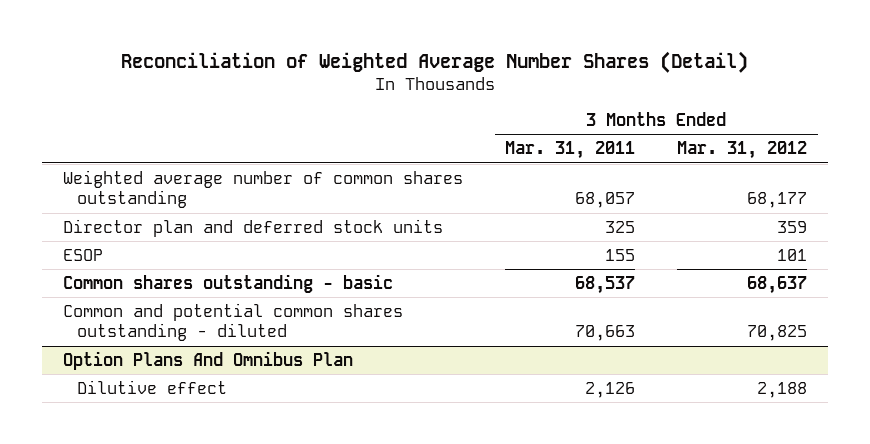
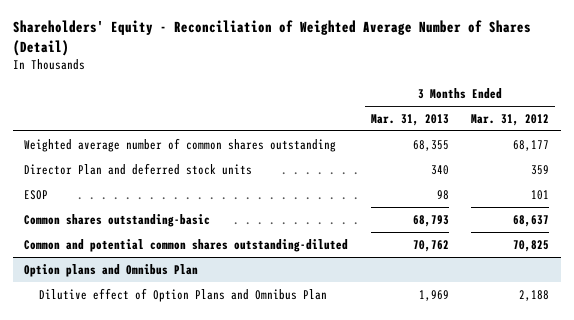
[121,50,749,73] Reconciliation of Weighted Average Number Shares (Detail) -> [12,20,531,56] Shareholders' Equity - Reconciliation of Weighted Average Number of Shares (Detail)
[505,141,636,160] Mar. 31, 2011 -> none
none -> [370,113,449,126] Mar. 31, 2013
[63,218,444,237] Director plan and deferred stock units -> [24,162,253,175] Director Plan and deferred stock units
[63,273,394,293] Common shares outstanding - basic -> [24,213,211,227] Common shares outstanding-basic
[63,302,404,342] Common and potential common shares outstanding - diluted -> [24,238,349,252] Common and potential common shares outstanding-diluted
[63,350,354,370] Option Plans And Omnibus Plan -> [24,263,199,277] Option plans and Omnibus Plan
[77,379,228,394] Dilutive effect -> [39,287,328,302] Dilutive effect of Option Plans and Omnibus Plan

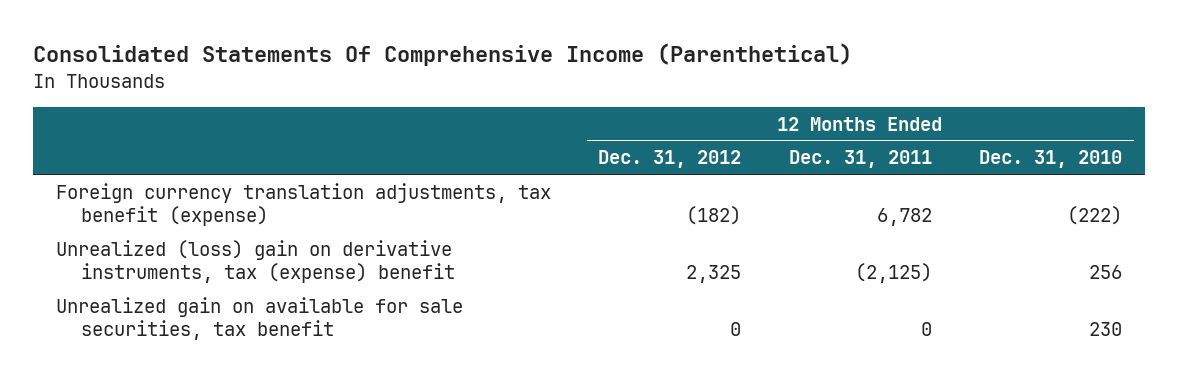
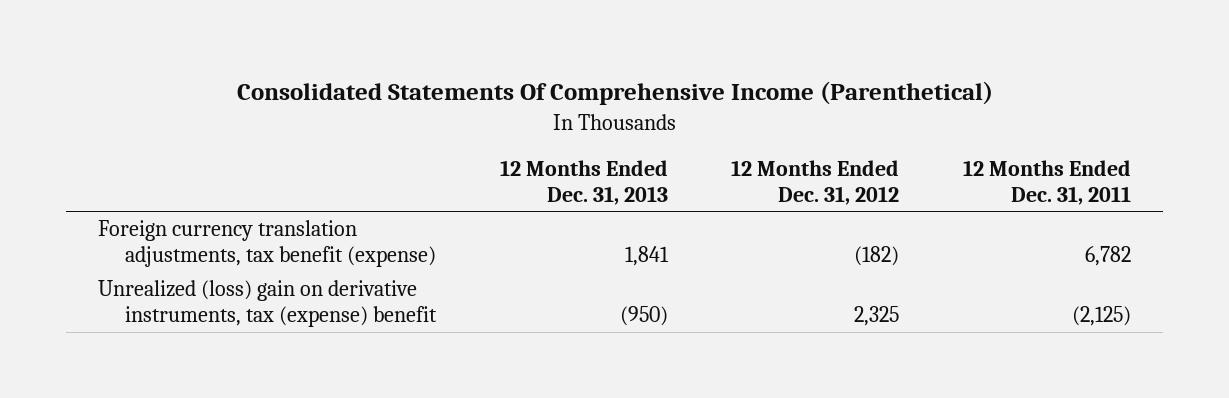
[978,150,1122,169] Dec. 31, 2010 -> none
none -> [499,159,668,205] 12 Months Ended Dec. 31, 2013
[56,296,464,341] Unrealized gain on available for sale securities, tax benefit -> none

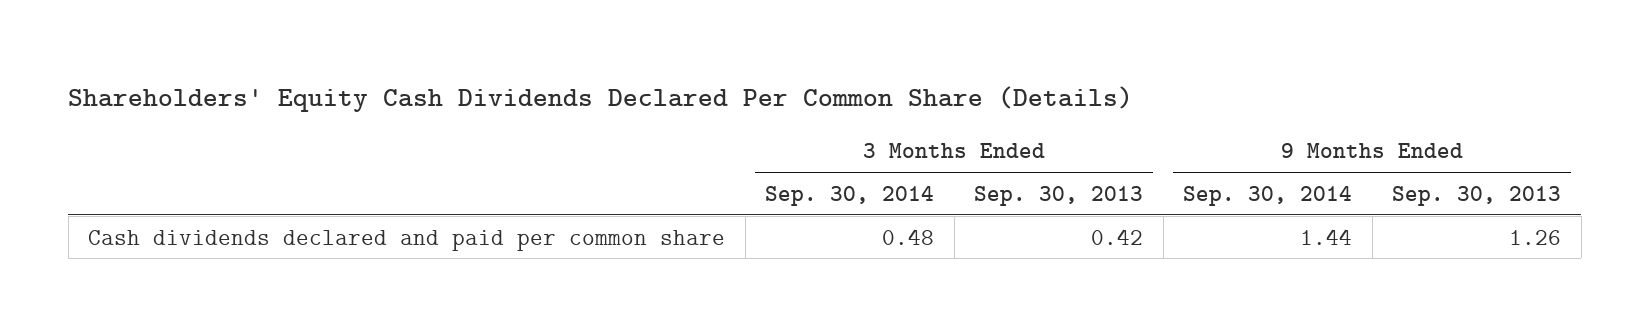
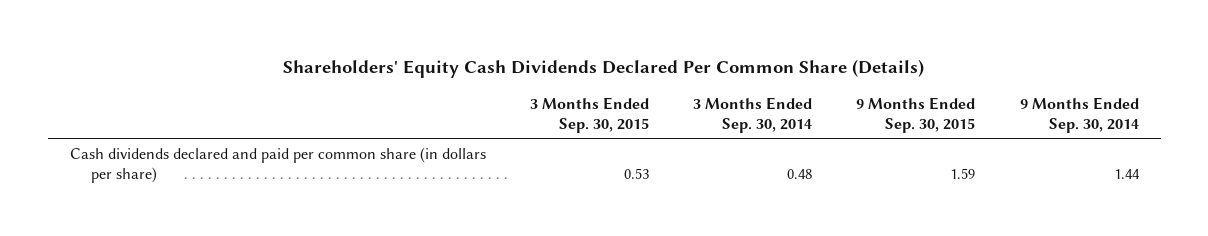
[974,185,1144,206] Sep. 30, 2013 -> none
[1392,185,1562,206] Sep. 30, 2013 -> none
none -> [530,96,650,134] 3 Months Ended Sep. 30, 2015
none -> [856,96,976,134] 9 Months Ended Sep. 30, 2015
[88,229,726,251] Cash dividends declared and paid per common share -> [69,146,486,184] Cash dividends declared and paid per common share (in dollars per share)

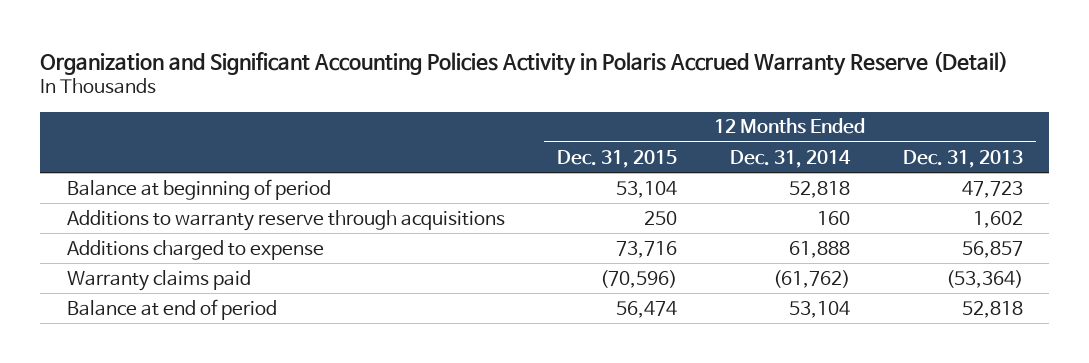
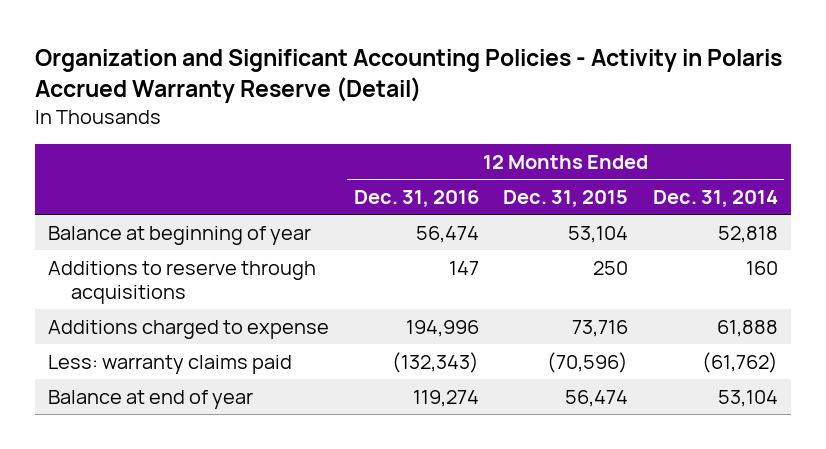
[40,50,1009,76] Organization and Significant Accounting Policies Activity in Polaris Accrued Warranty Reserve (Detail) -> [35,49,783,104] Organization and Significant Accounting Policies - Activity in Polaris Accrued Warranty Reserve (Detail)
[902,149,1023,168] Dec. 31, 2013 -> none
none -> [353,190,479,208] Dec. 31, 2016
[66,178,331,200] Balance at beginning of period -> [47,225,311,245] Balance at beginning of year
[66,209,505,231] Additions to warranty reserve through acquisitions -> [47,260,316,304] Additions to reserve through acquisitions
[66,269,251,291] Warranty claims paid -> [47,354,292,374] Less: warranty claims paid
[66,298,277,320] Balance at end of period -> [47,389,253,409] Balance at end of year

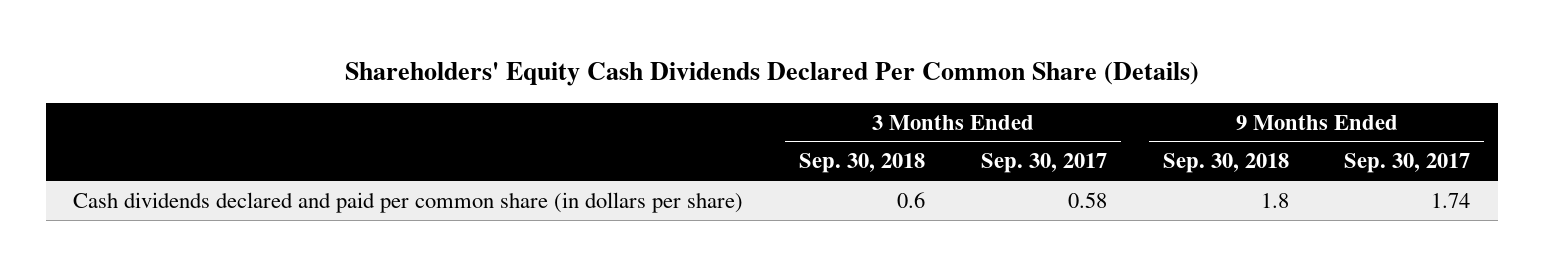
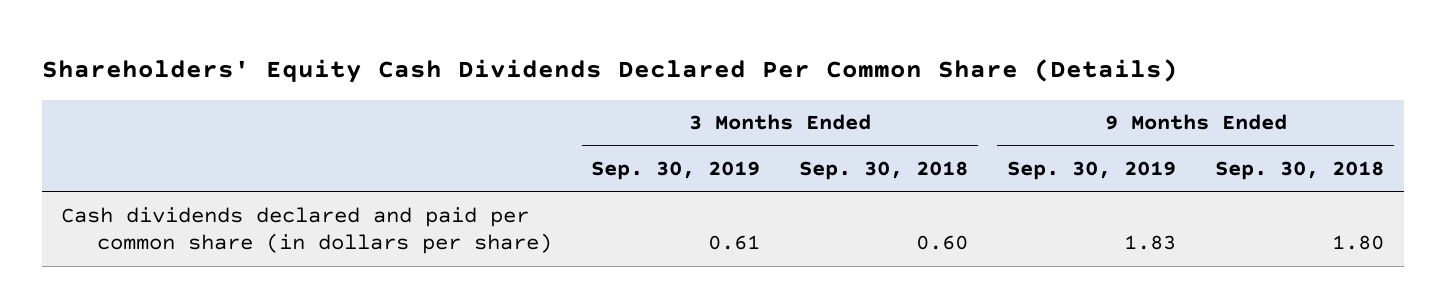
[980,153,1107,174] Sep. 30, 2017 -> none
[1344,153,1471,174] Sep. 30, 2017 -> none
none -> [591,160,761,180] Sep. 30, 2019
none -> [1007,160,1177,180] Sep. 30, 2019
[897,191,926,208] 0.6 -> [916,235,969,251] 0.60
[1260,192,1289,208] 1.8 -> [1332,235,1385,251] 1.80

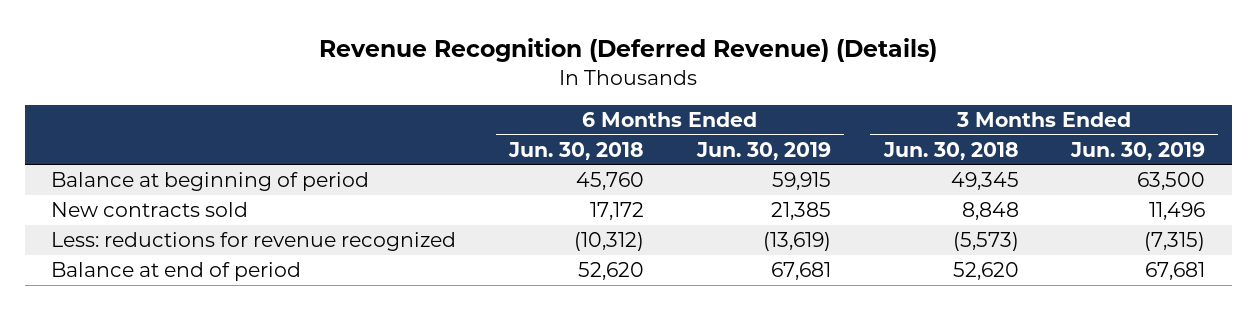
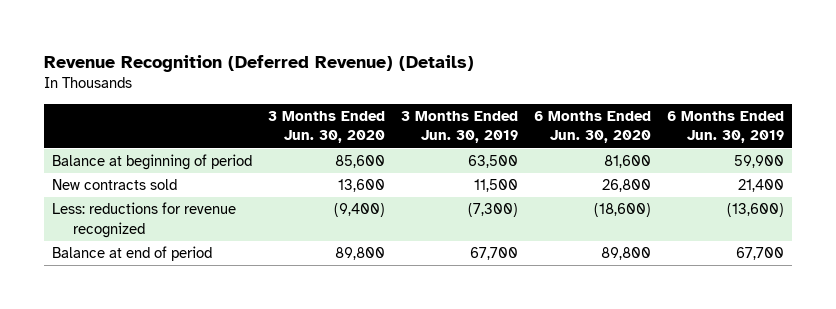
[508,141,645,160] Jun. 30, 2018 -> none
[882,141,1019,160] Jun. 30, 2018 -> none
none -> [268,111,386,144] 3 Months Ended Jun. 30, 2020
none -> [534,111,652,144] 6 Months Ended Jun. 30, 2020
[771,171,831,190] 59,915 -> [733,155,784,169] 59,900
[770,201,831,220] 21,385 -> [737,179,784,193] 21,400
[1149,201,1206,220] 11,496 -> [474,179,519,193] 11,500
[762,231,831,251] (13,619) -> [726,203,784,218] (13,600)
[1144,231,1206,251] (7,315) -> [468,203,519,218] (7,300)
[770,261,831,280] 67,681 -> [735,247,784,261] 67,700
[1145,261,1206,280] 67,681 -> [470,247,519,261] 67,700

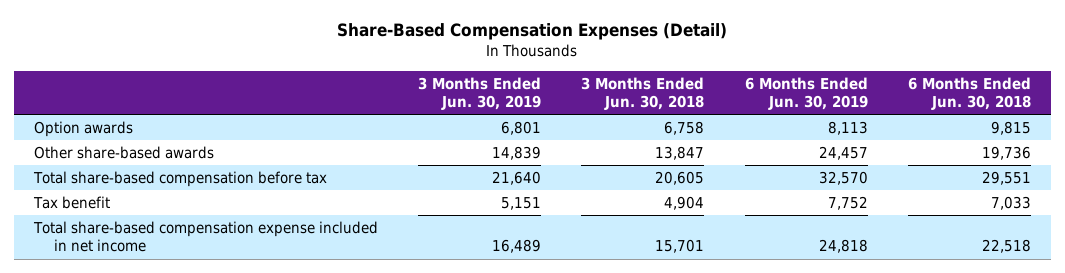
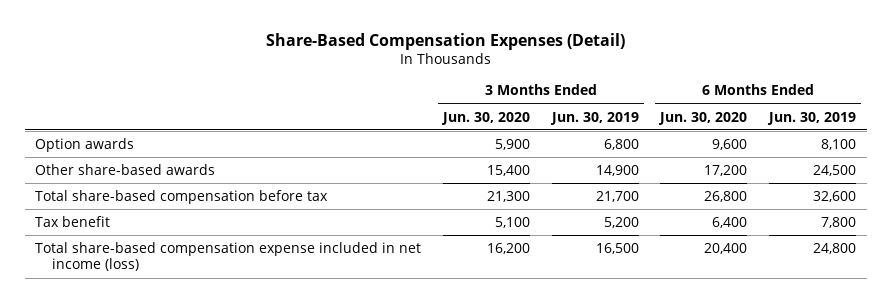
[581,76,705,111] 3 Months Ended Jun. 30, 2018 -> none
[907,76,1031,111] 6 Months Ended Jun. 30, 2018 -> none
none -> [440,111,530,125] Jun. 30, 2020
none -> [658,111,748,125] Jun. 30, 2020
[501,120,542,135] 6,801 -> [603,138,639,150] 6,800
[827,120,868,135] 8,113 -> [820,138,856,150] 8,100
[492,145,542,160] 14,839 -> [595,164,639,176] 14,900
[818,145,868,160] 24,457 -> [812,164,856,176] 24,500
[492,170,542,185] 21,640 -> [595,190,639,202] 21,700
[818,170,868,185] 32,570 -> [812,190,856,202] 32,600
[501,196,542,210] 5,151 -> [603,216,639,228] 5,200
[827,195,868,210] 7,752 -> [820,216,856,228] 7,800
[32,220,378,253] Total share-based compensation expense included in net income -> [35,241,422,272] Total share-based compensation expense included in net income (loss)
[492,239,542,254] 16,489 -> [595,242,639,254] 16,500
[818,239,868,254] 24,818 -> [812,242,856,254] 24,800

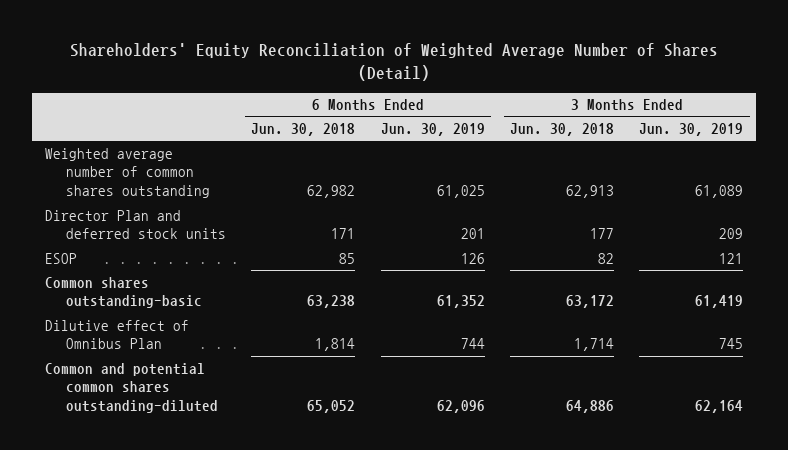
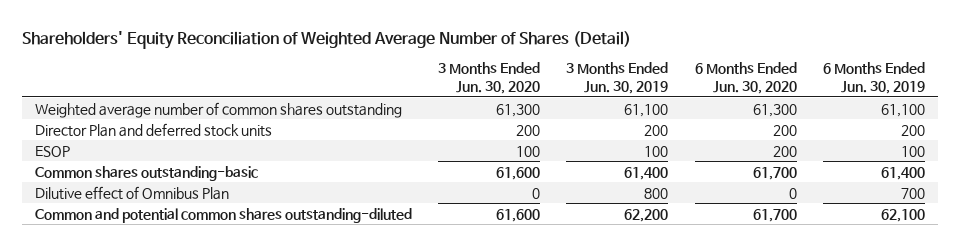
[251,122,356,136] Jun. 30, 2018 -> none
[509,122,614,136] Jun. 30, 2018 -> none
none -> [438,62,541,95] 3 Months Ended Jun. 30, 2020
none -> [694,62,797,95] 6 Months Ended Jun. 30, 2020
[436,185,485,199] 61,025 -> [880,103,925,117] 61,100
[695,185,744,199] 61,089 -> [624,103,669,117] 61,100
[460,228,485,240] 201 -> [900,124,925,136] 200
[719,228,744,240] 209 -> [644,124,669,136] 200
[460,252,485,264] 126 -> [900,145,925,157] 100
[719,252,744,264] 121 -> [644,145,669,157] 100
[436,295,485,309] 61,352 -> [880,166,925,180] 61,400
[695,295,744,309] 61,419 -> [624,166,669,180] 61,400
[460,338,485,350] 744 -> [900,187,925,199] 700
[719,338,744,350] 745 -> [644,187,669,199] 800
[436,400,485,414] 62,096 -> [880,208,925,222] 62,100
[695,400,744,414] 62,164 -> [624,208,669,222] 62,200

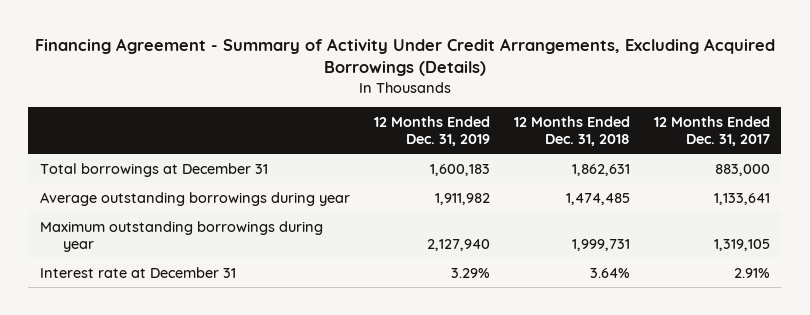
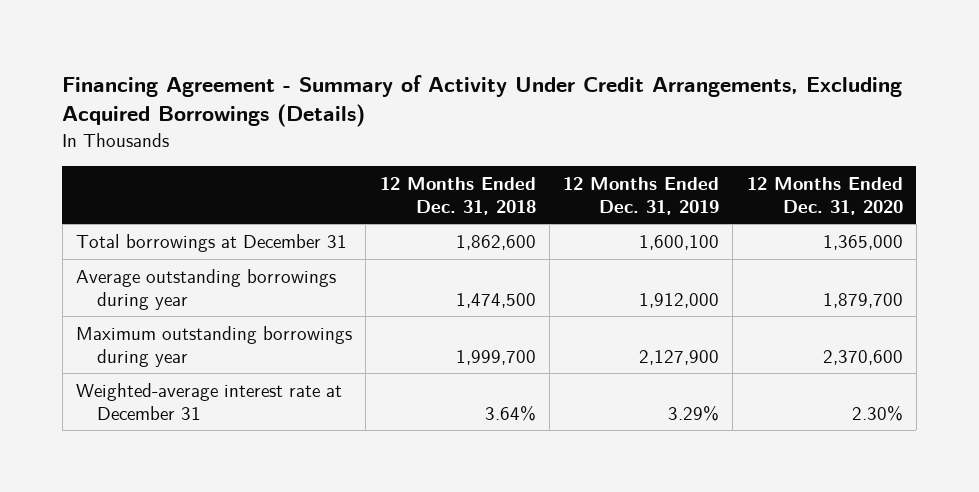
[653,115,770,147] 12 Months Ended Dec. 31, 2017 -> none
none -> [746,177,903,215] 12 Months Ended Dec. 31, 2020
[429,163,490,176] 1,600,183 -> [639,235,720,251] 1,600,100
[571,163,630,176] 1,862,631 -> [455,235,536,251] 1,862,600
[434,192,490,205] 1,911,982 -> [639,292,720,308] 1,912,000
[565,192,630,205] 1,474,485 -> [455,292,536,308] 1,474,500
[426,239,490,252] 2,127,940 -> [639,349,720,365] 2,127,900
[571,239,630,252] 1,999,731 -> [455,349,536,365] 1,999,700
[40,266,237,278] Interest rate at December 31 -> [76,383,343,420] Weighted-average interest rate at December 31

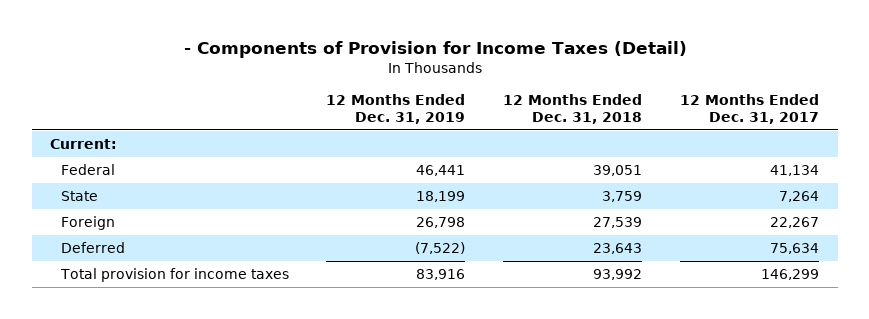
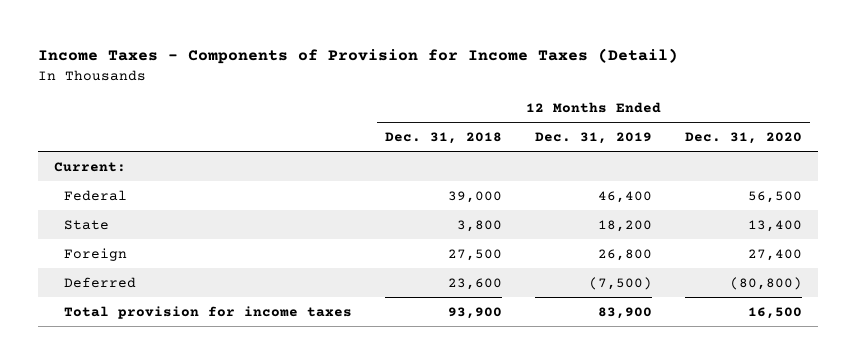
[183,40,687,58] - Components of Provision for Income Taxes (Detail) -> [37,48,678,65] Income Taxes - Components of Provision for Income Taxes (Detail)
[679,94,819,125] 12 Months Ended Dec. 31, 2017 -> none
none -> [684,132,802,145] Dec. 31, 2020
[416,165,466,177] 46,441 -> [598,190,653,203] 46,400
[593,165,643,177] 39,051 -> [448,190,503,203] 39,000
[416,191,466,203] 18,199 -> [598,219,653,232] 18,200
[602,191,643,203] 3,759 -> [457,219,503,232] 3,800
[416,217,466,229] 26,798 -> [598,248,653,261] 26,800
[593,217,643,229] 27,539 -> [448,248,503,261] 27,500
[415,242,466,255] (7,522) -> [589,276,653,290] (7,500)
[593,243,643,255] 23,643 -> [448,277,503,290] 23,600
[416,269,466,281] 83,916 -> [598,306,653,319] 83,900
[593,269,643,281] 93,992 -> [448,306,503,319] 93,900

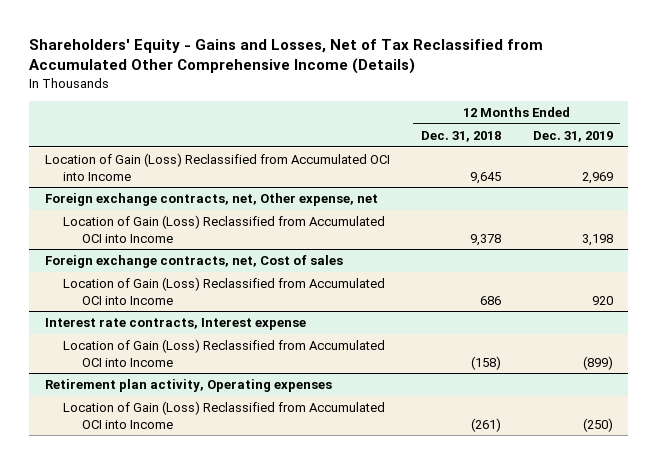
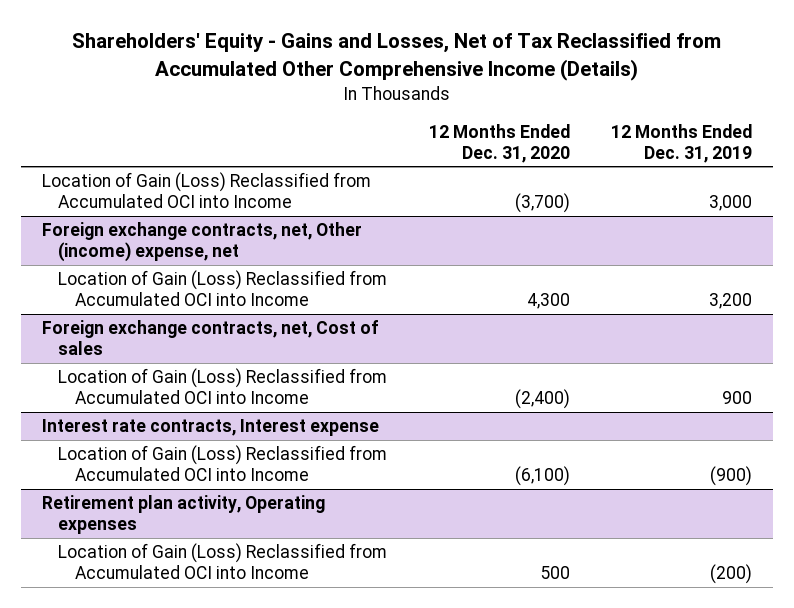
[421,130,502,142] Dec. 31, 2018 -> none
none -> [428,123,570,163] 12 Months Ended Dec. 31, 2020
[581,171,613,184] 2,969 -> [709,195,753,212] 3,000
[44,193,378,207] Foreign exchange contracts, net, Other expense, net -> [41,222,362,263] Foreign exchange contracts, net, Other (income) expense, net
[581,233,613,246] 3,198 -> [709,293,753,310] 3,200
[591,295,613,305] 920 -> [722,391,753,405] 900
[582,355,613,370] (899) -> [710,466,753,487] (900)
[582,417,613,432] (250) -> [710,564,753,585] (200)

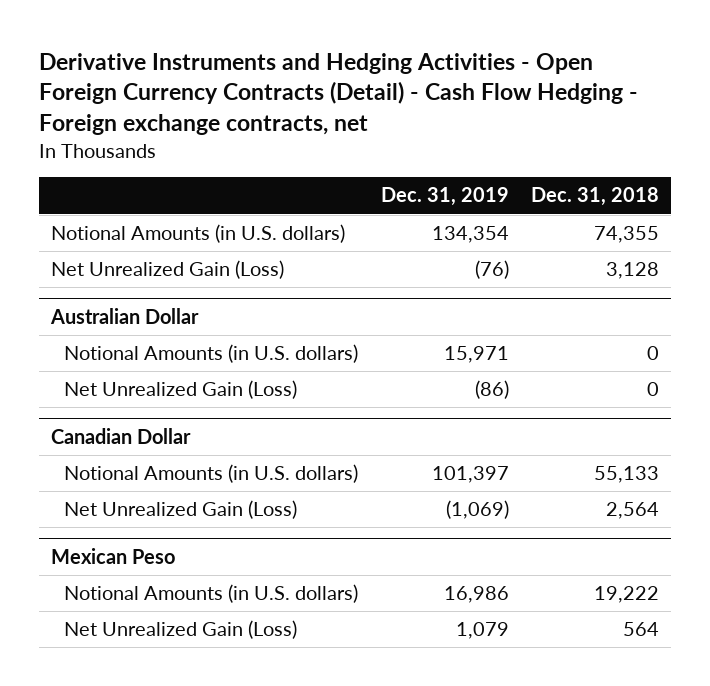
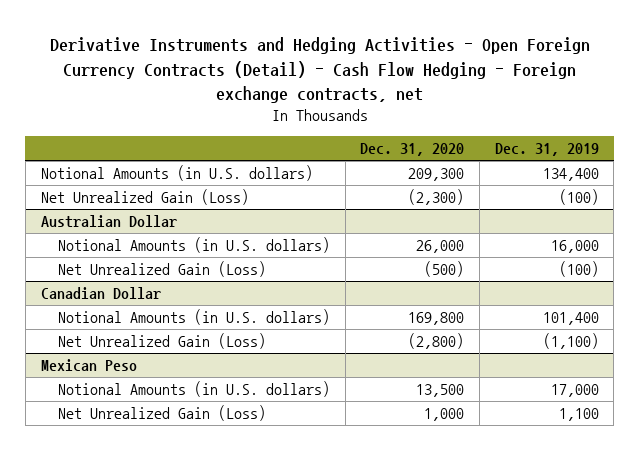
[531,187,660,207] Dec. 31, 2018 -> none
none -> [360,143,465,157] Dec. 31, 2020
[431,226,509,244] 134,354 -> [542,168,599,182] 134,400
[474,260,509,280] (76) -> [558,189,599,206] (100)
[443,346,509,364] 15,971 -> [550,240,599,254] 16,000
[474,380,509,400] (86) -> [558,261,599,278] (100)
[431,466,509,484] 101,397 -> [542,312,599,326] 101,400
[445,500,509,520] (1,069) -> [542,333,599,350] (1,100)
[443,586,509,604] 16,986 -> [550,384,599,398] 17,000
[455,622,509,640] 1,079 -> [558,408,599,422] 1,100

